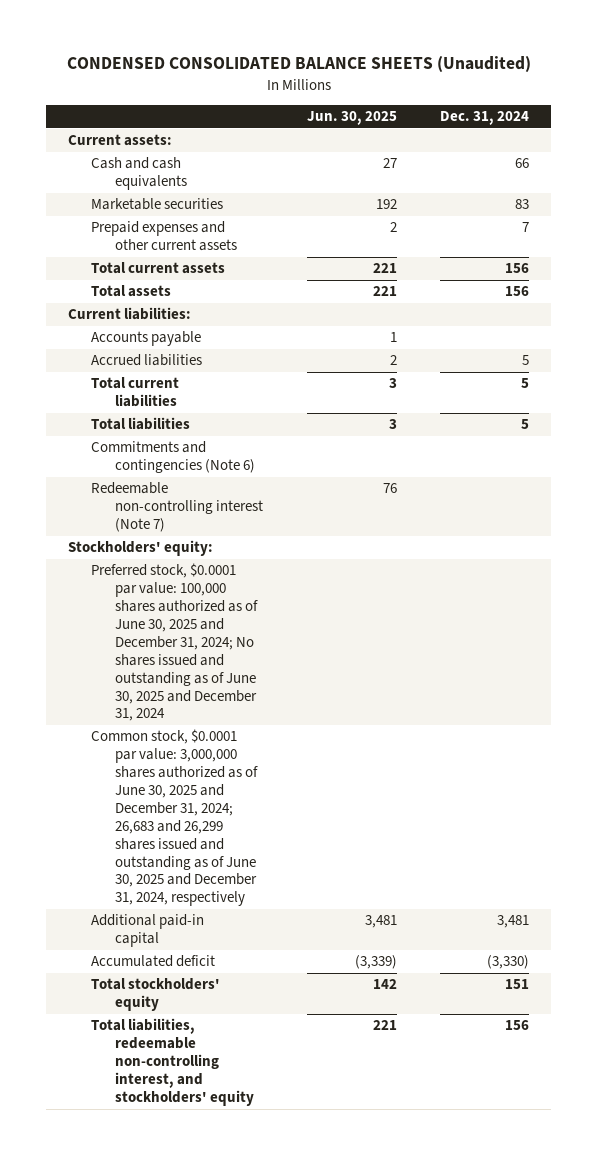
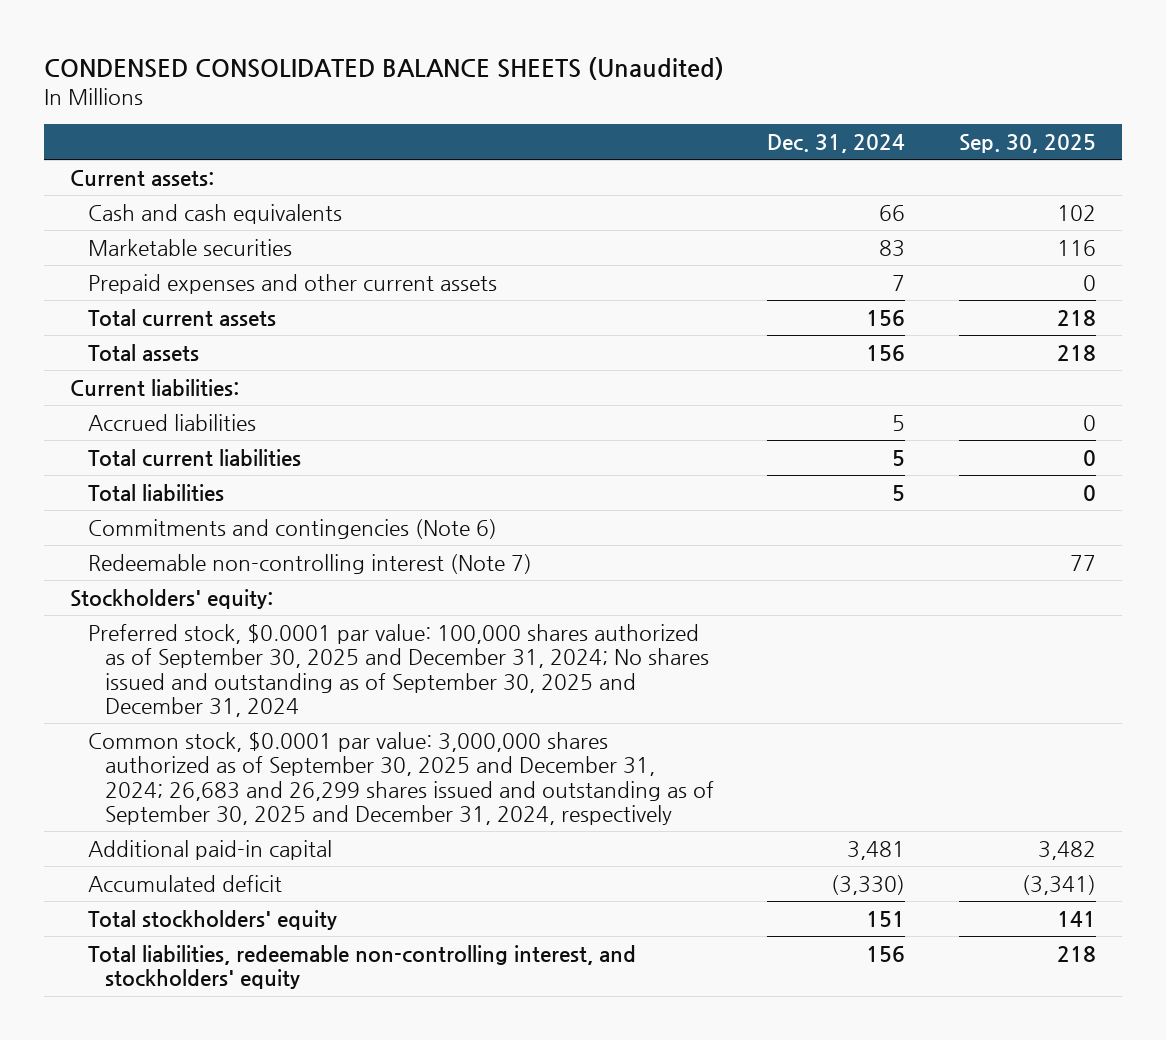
[306,111,397,126] Jun. 30, 2025 -> none
none -> [958,134,1096,154] Sep. 30, 2025
[91,331,202,347] Accounts payable -> none
[91,563,259,722] Preferred stock, $0.0001 par value: 100,000 shares authorized as of June 30, 2025 and December 31, 2024; No shares issued and outstanding as of June 30, 2025 and December 31, 2024 -> [87,623,710,718] Preferred stock, $0.0001 par value: 100,000 shares authorized as of September 30, 2025 and December 31, 2024; No shares issued and outstanding as of September 30, 2025 and December 31, 2024
[91,729,259,907] Common stock, $0.0001 par value: 3,000,000 shares authorized as of June 30, 2025 and December 31, 2024; 26,683 and 26,299 shares issued and outstanding as of June 30, 2025 and December 31, 2024, respectively -> [87,731,715,826] Common stock, $0.0001 par value: 3,000,000 shares authorized as of September 30, 2025 and December 31, 2024; 26,683 and 26,299 shares issued and outstanding as of September 30, 2025 and December 31, 2024, respectively

